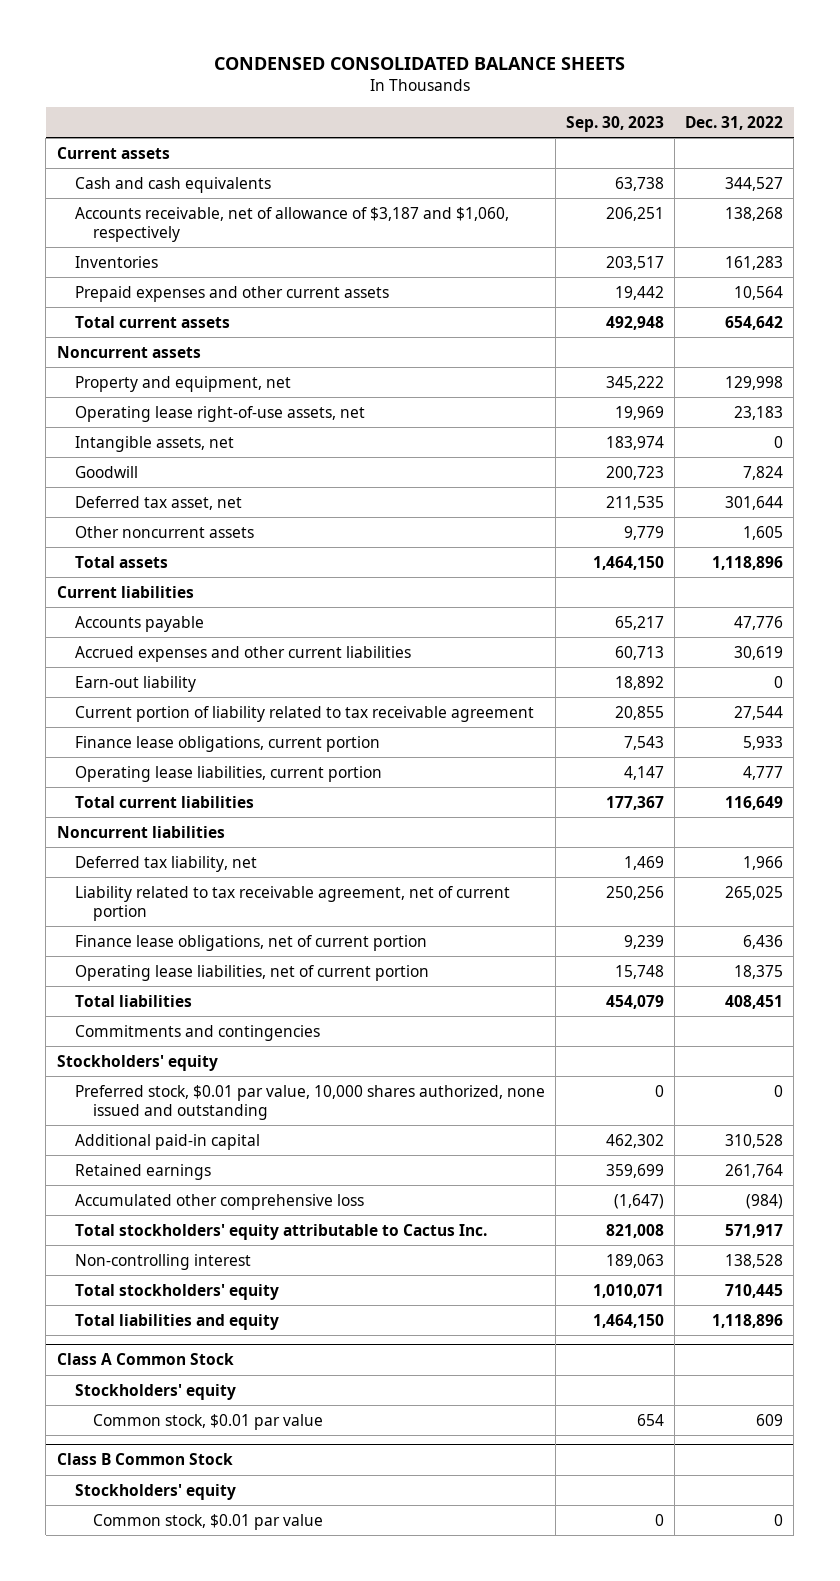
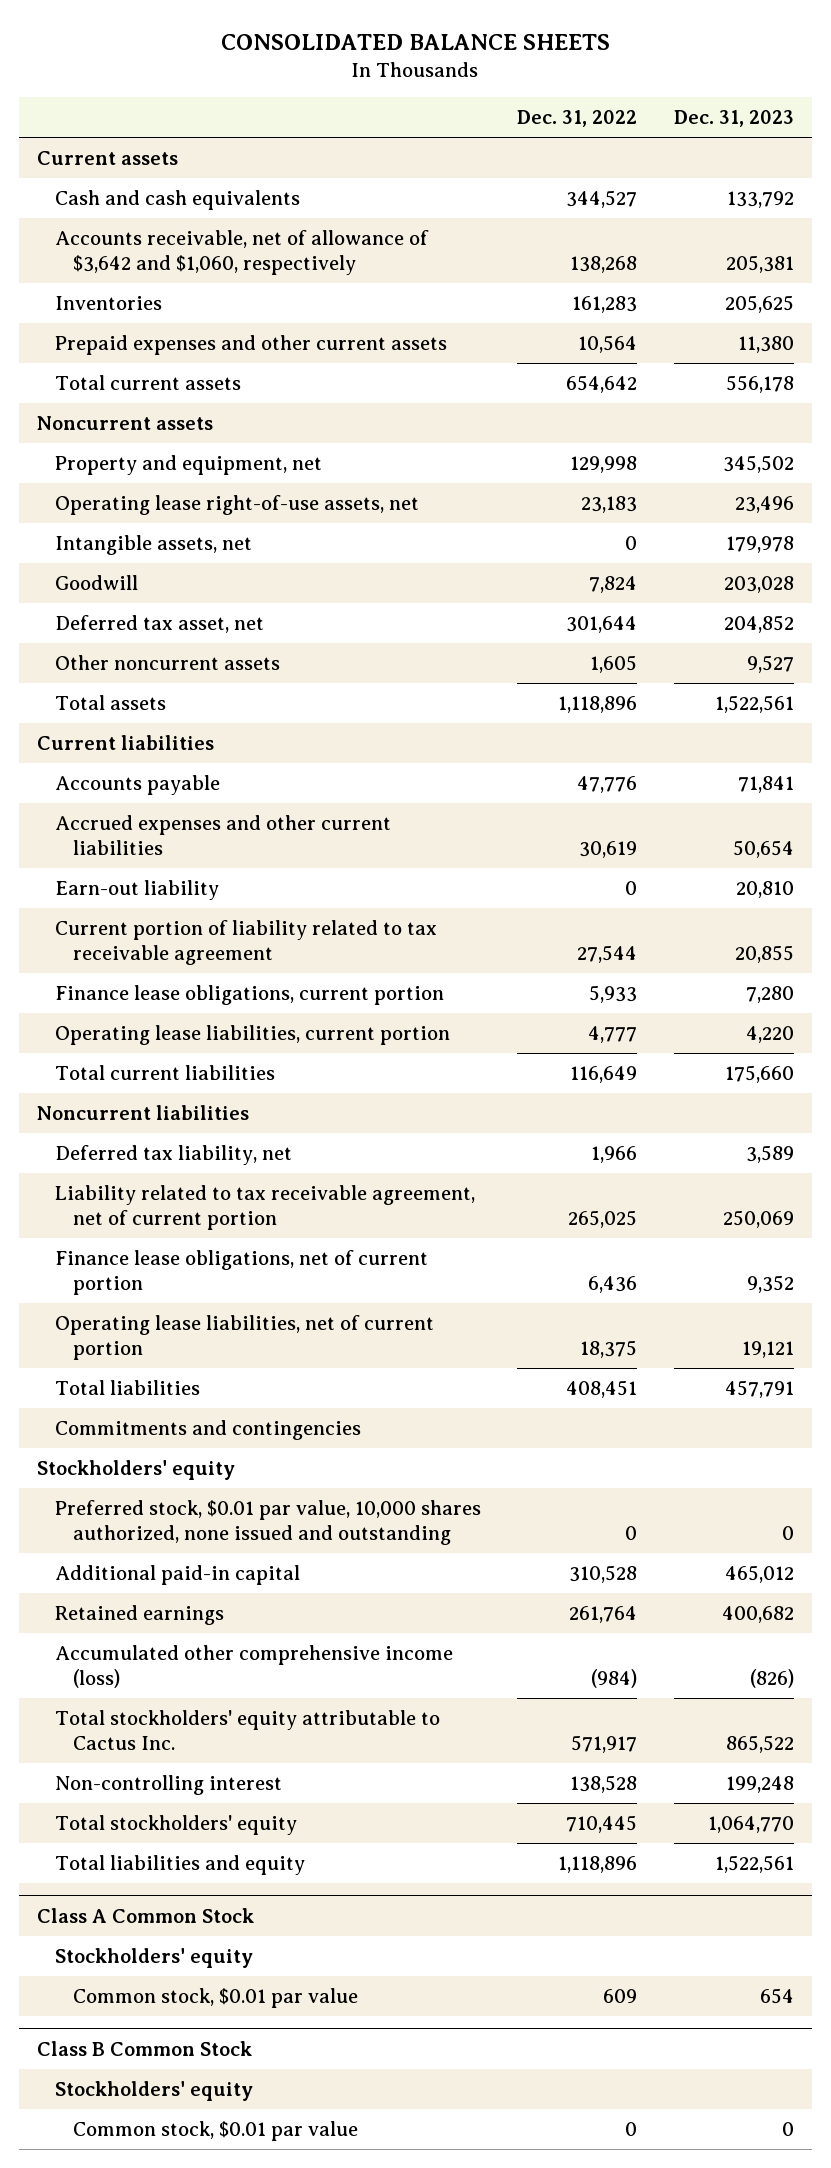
[213,57,625,71] CONDENSED CONSOLIDATED BALANCE SHEETS -> [221,34,611,51] CONSOLIDATED BALANCE SHEETS
[566,115,665,132] Sep. 30, 2023 -> none
none -> [673,110,794,128] Dec. 31, 2023
[74,206,509,243] Accounts receivable, net of allowance of $3,187 and $1,060, respectively -> [55,229,430,276] Accounts receivable, net of allowance of $3,642 and $1,060, respectively
[74,1193,364,1210] Accumulated other comprehensive loss -> [55,1644,454,1689] Accumulated other comprehensive income (loss)

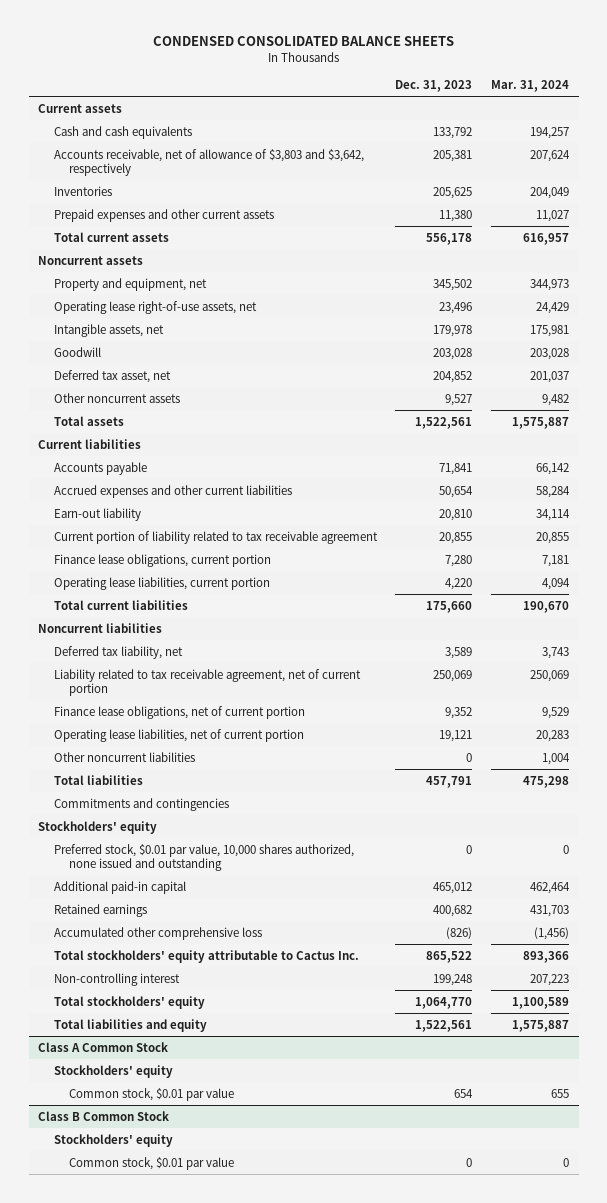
[221,34,611,51] CONSOLIDATED BALANCE SHEETS -> [152,36,454,47] CONDENSED CONSOLIDATED BALANCE SHEETS
[517,110,638,128] Dec. 31, 2022 -> none
none -> [491,79,570,92] Mar. 31, 2024
[55,229,430,276] Accounts receivable, net of allowance of $3,642 and $1,060, respectively -> [53,148,364,177] Accounts receivable, net of allowance of $3,803 and $3,642, respectively
none -> [53,751,195,762] Other noncurrent liabilities
[55,1644,454,1689] Accumulated other comprehensive income (loss) -> [53,926,262,940] Accumulated other comprehensive loss

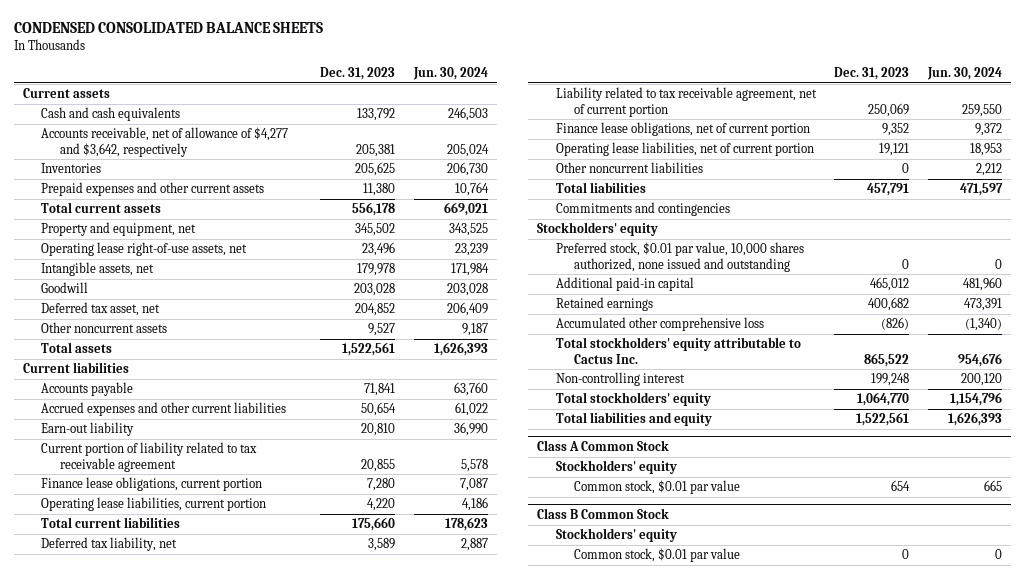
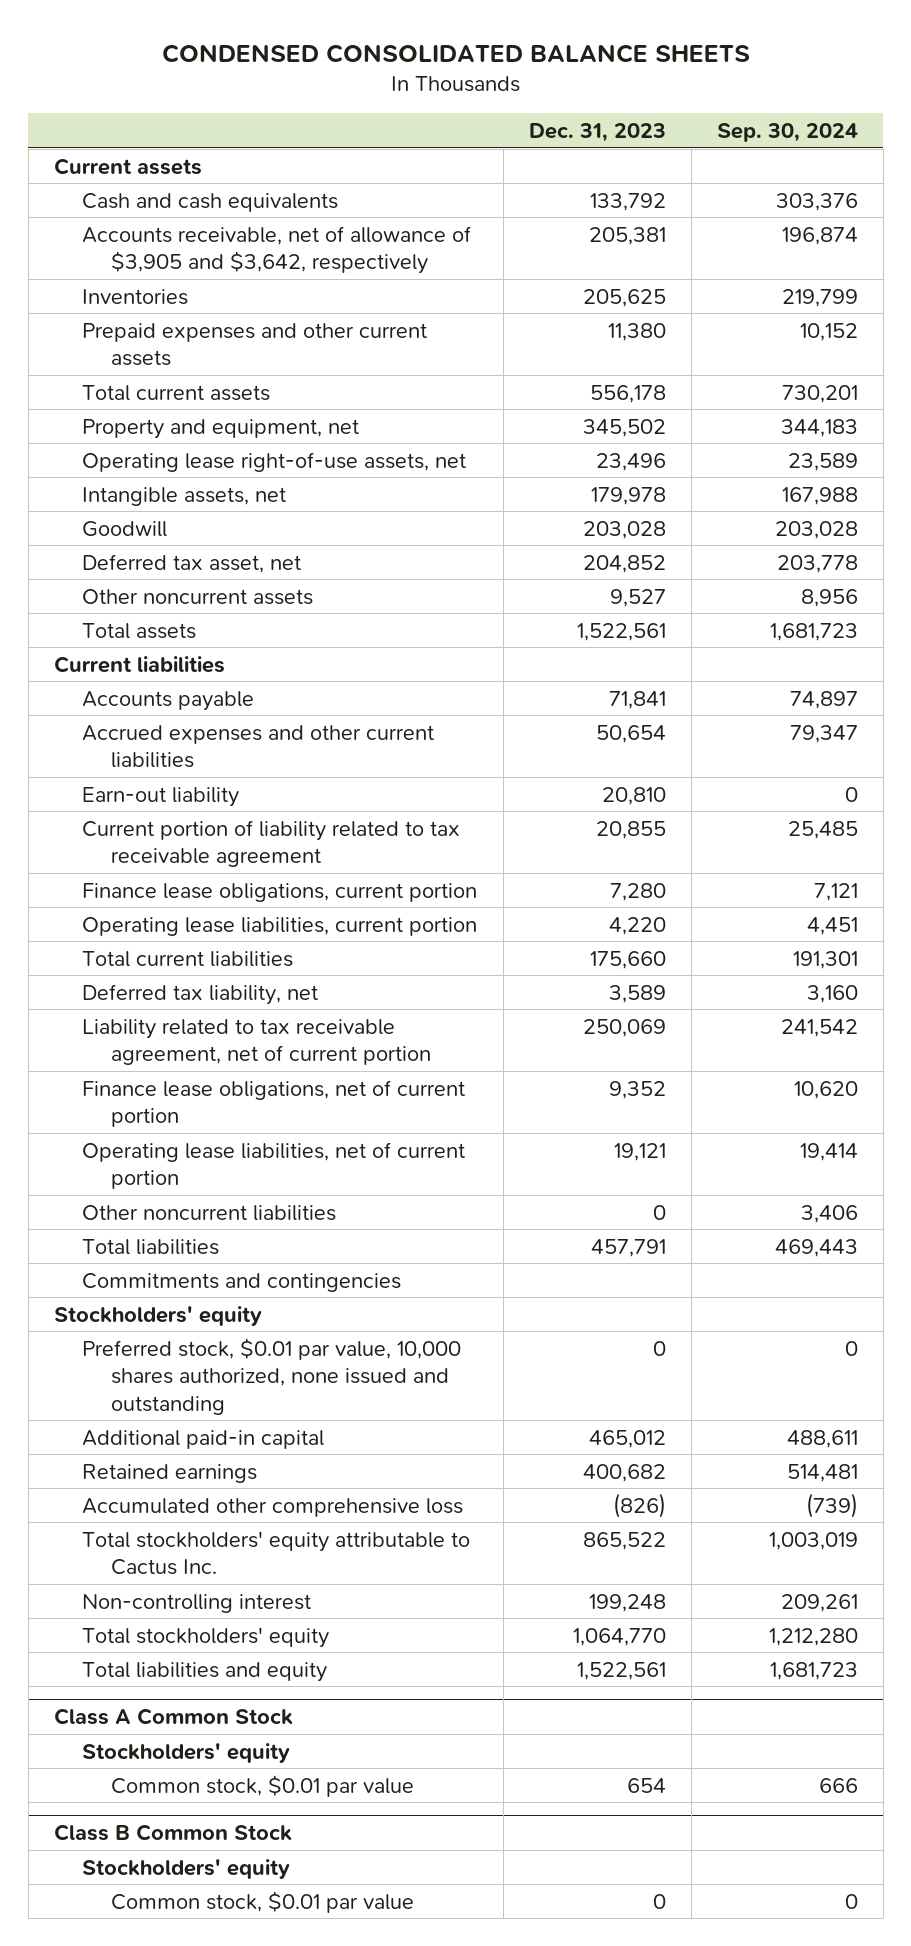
[412,67,488,81] Jun. 30, 2024 -> none
none -> [716,122,858,142] Sep. 30, 2024
[41,127,289,157] Accounts receivable, net of allowance of $4,277 and $3,642, respectively -> [82,225,472,275] Accounts receivable, net of allowance of $3,905 and $3,642, respectively

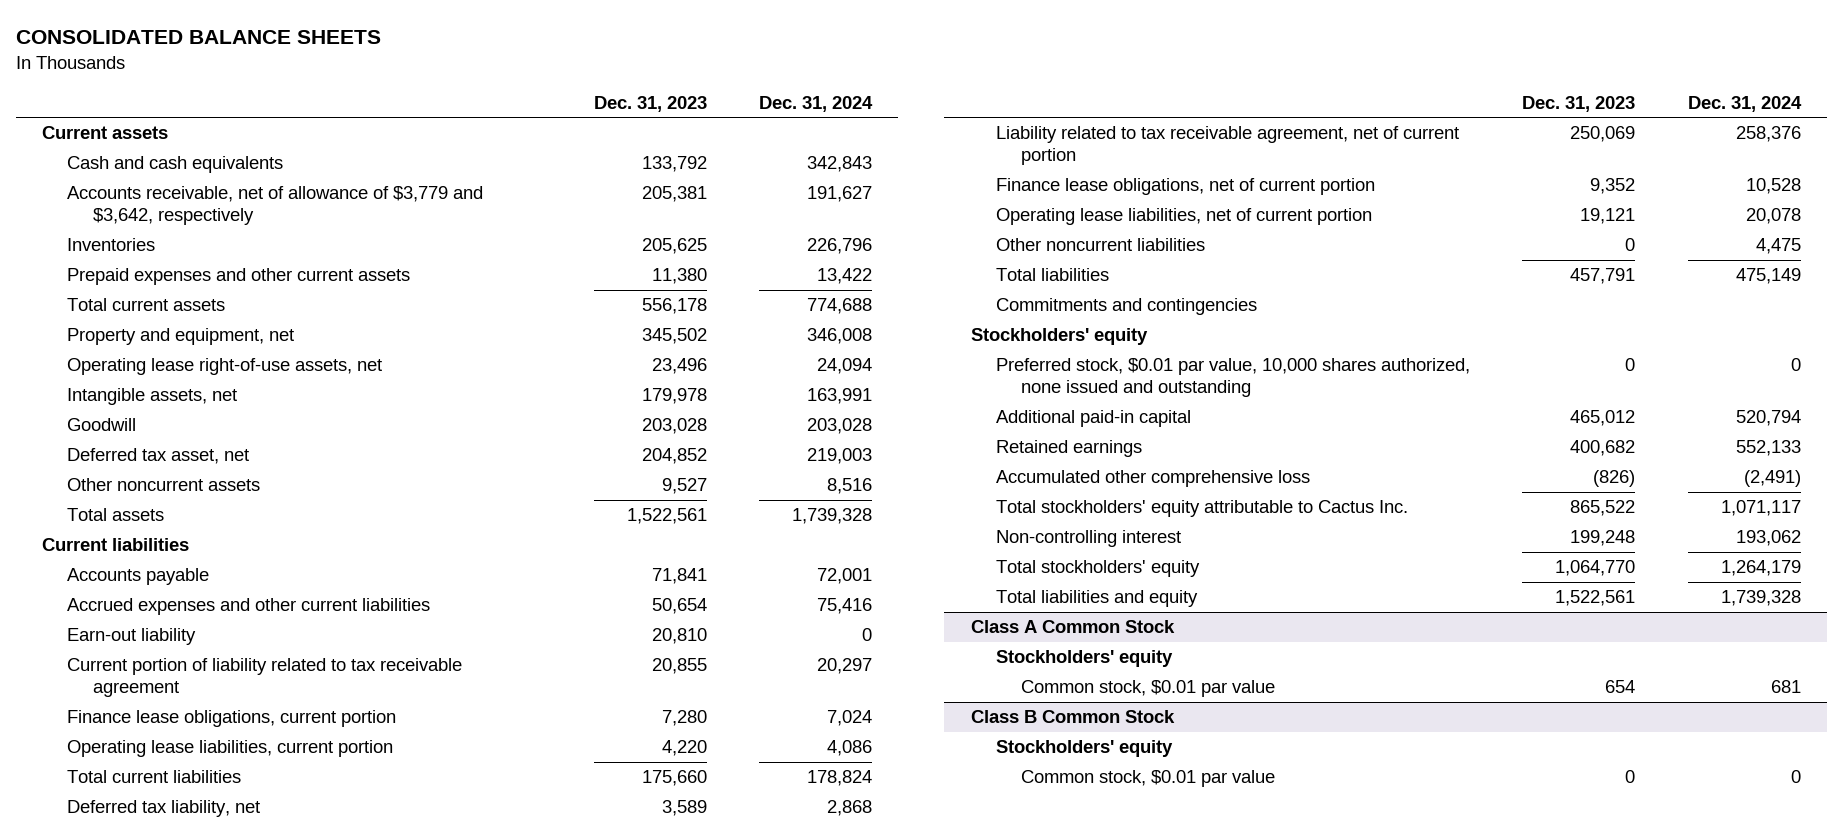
[161,44,750,64] CONDENSED CONSOLIDATED BALANCE SHEETS -> [15,30,381,45] CONSOLIDATED BALANCE SHEETS
[716,122,858,142] Sep. 30, 2024 -> none
none -> [759,95,874,112] Dec. 31, 2024
[82,225,472,275] Accounts receivable, net of allowance of $3,905 and $3,642, respectively -> [67,186,484,226] Accounts receivable, net of allowance of $3,779 and $3,642, respectively

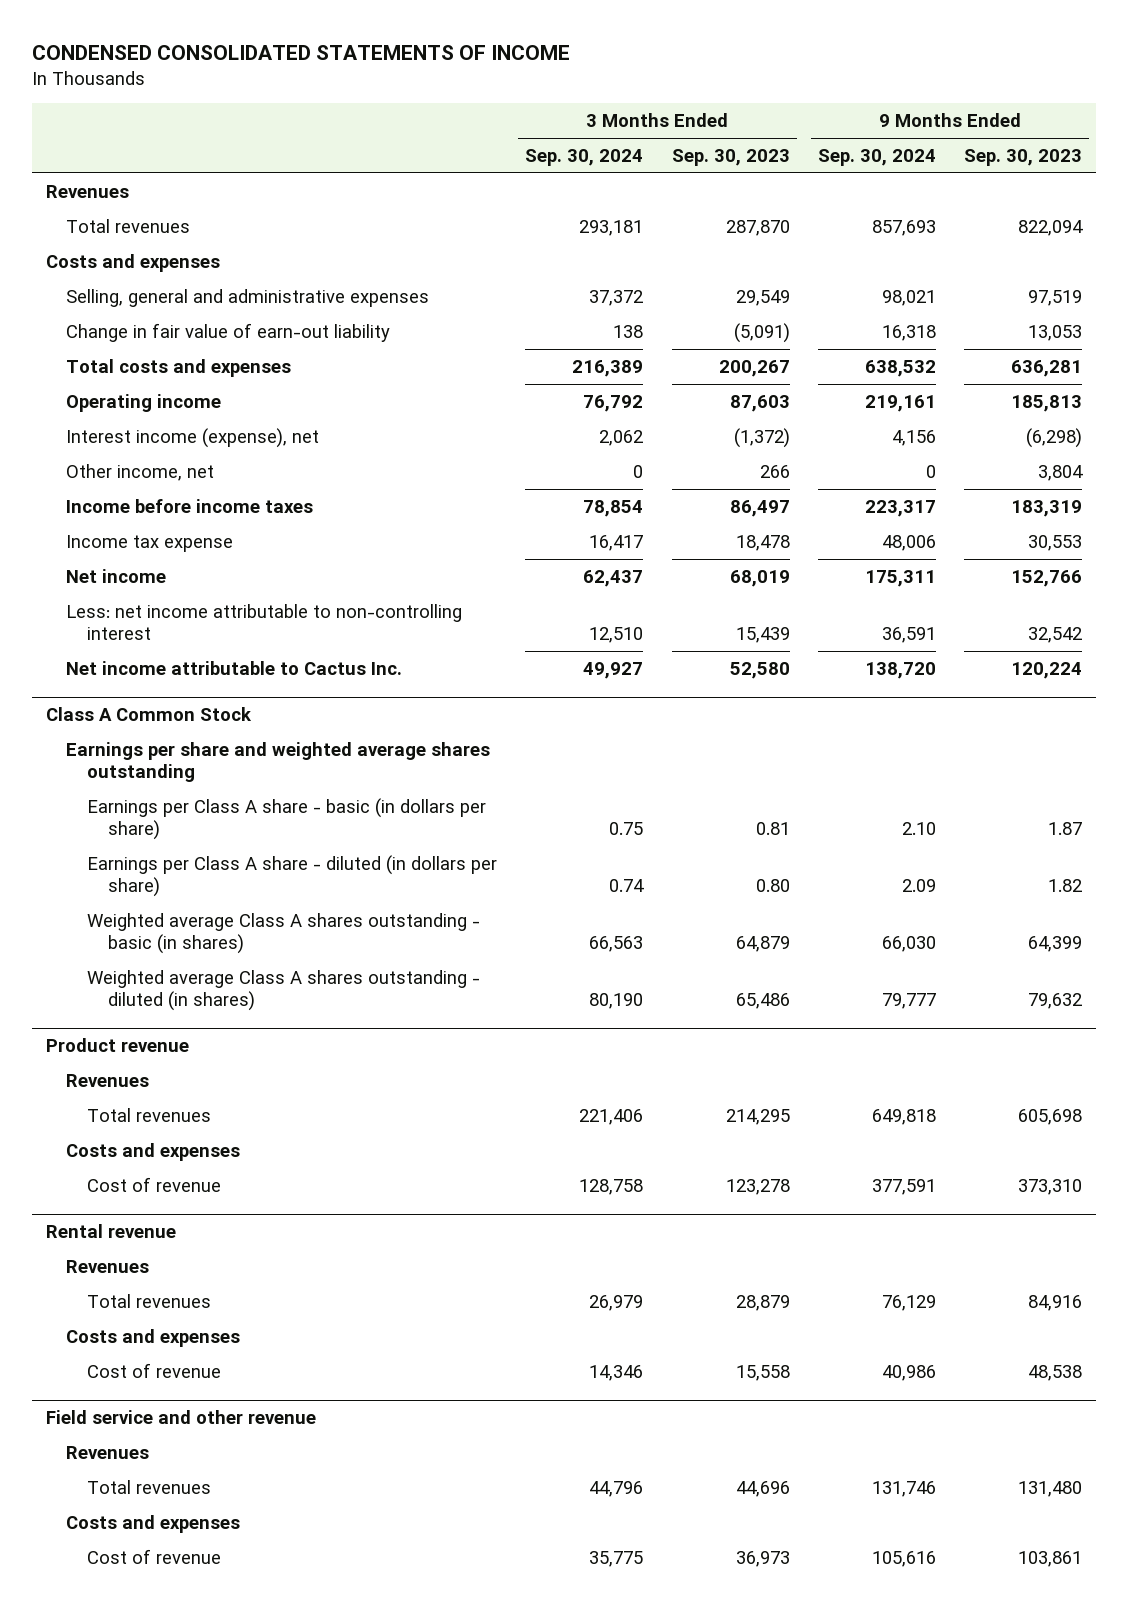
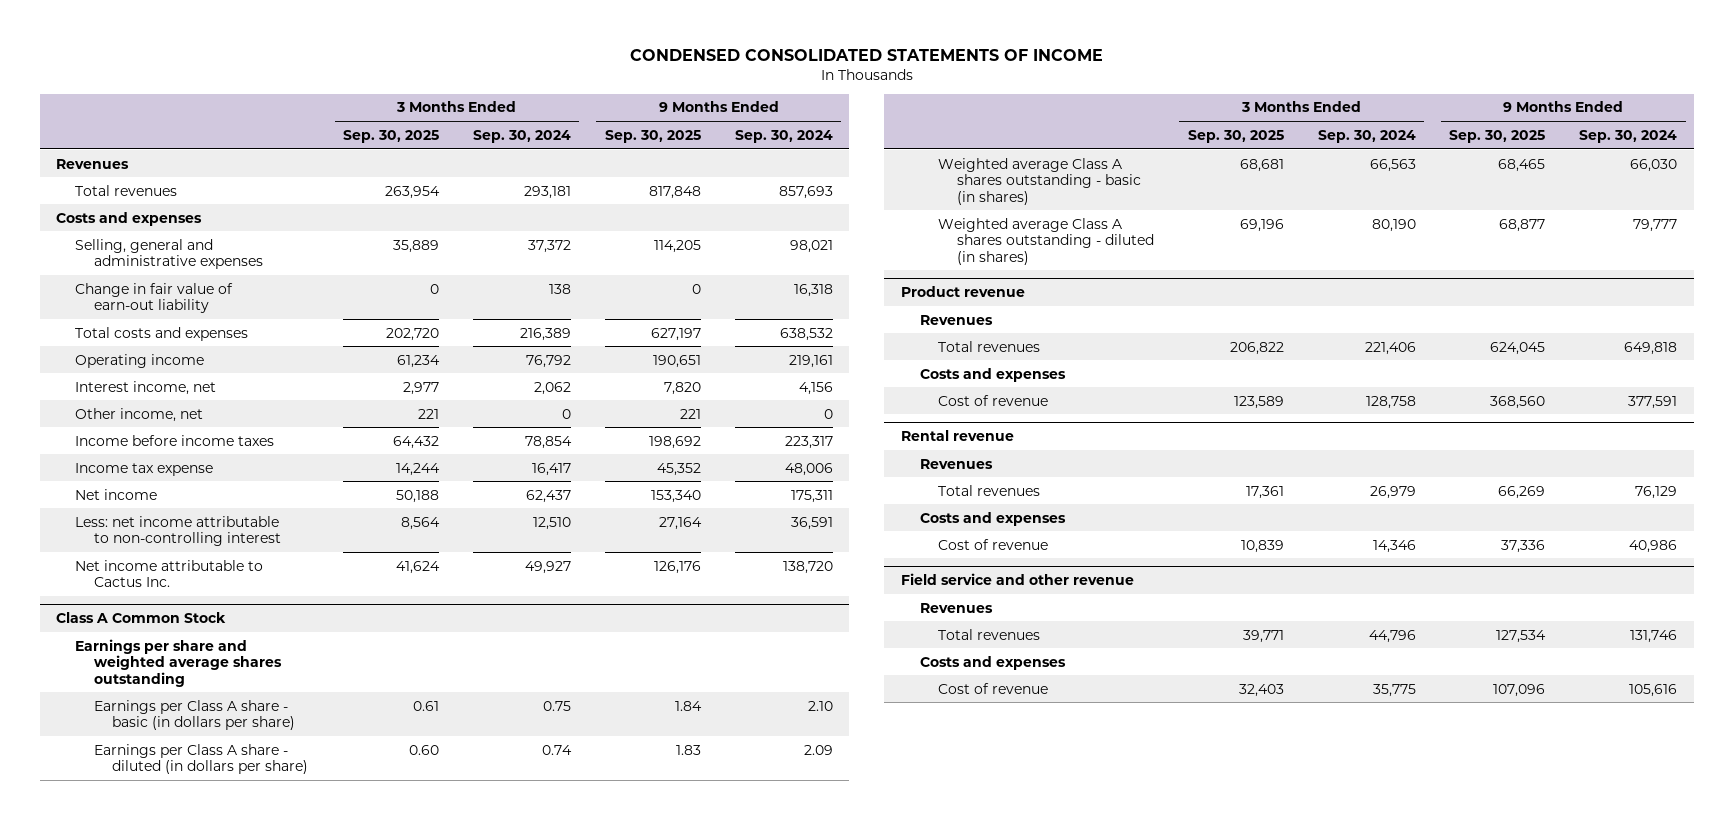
[671,148,790,166] Sep. 30, 2023 -> none
[964,148,1083,166] Sep. 30, 2023 -> none
none -> [343,129,440,143] Sep. 30, 2025
none -> [604,129,701,143] Sep. 30, 2025
[66,427,320,448] Interest income (expense), net -> [75,380,217,395] Interest income, net

